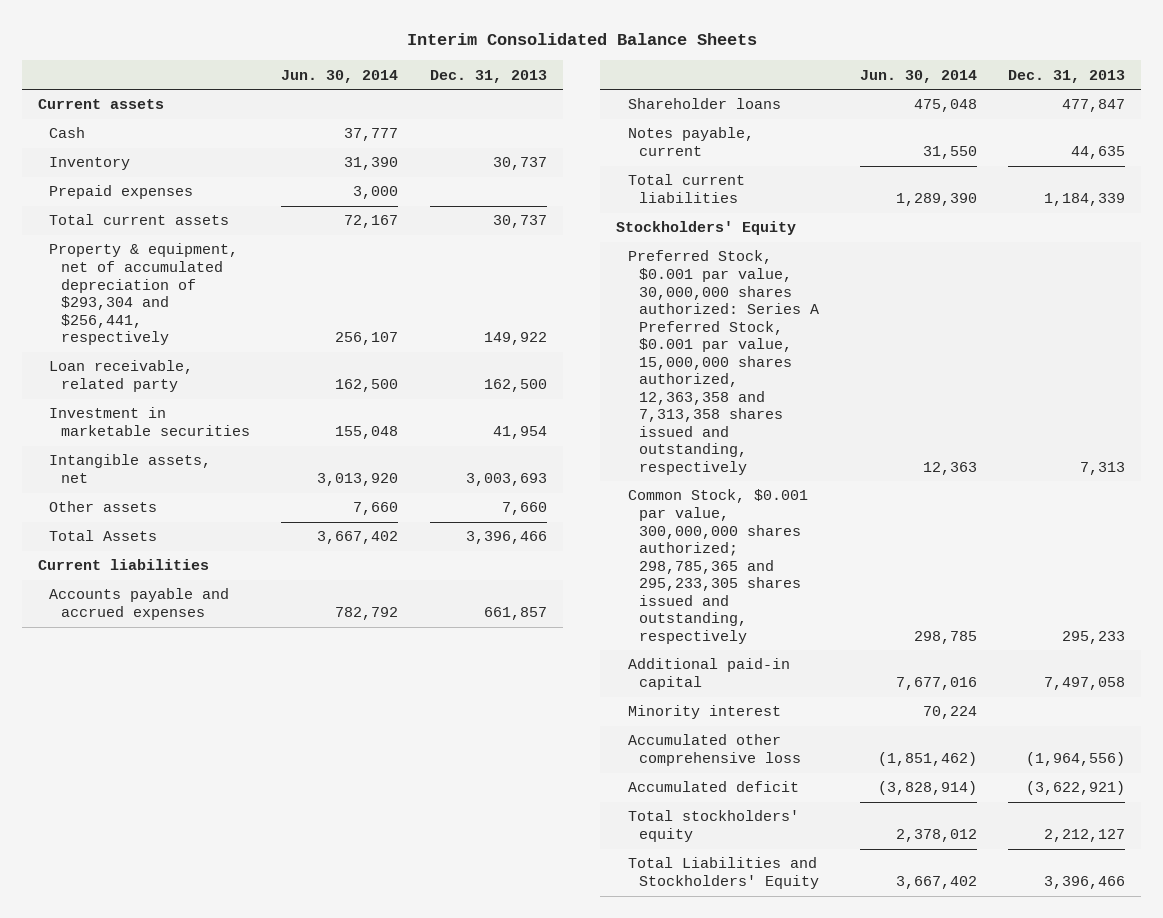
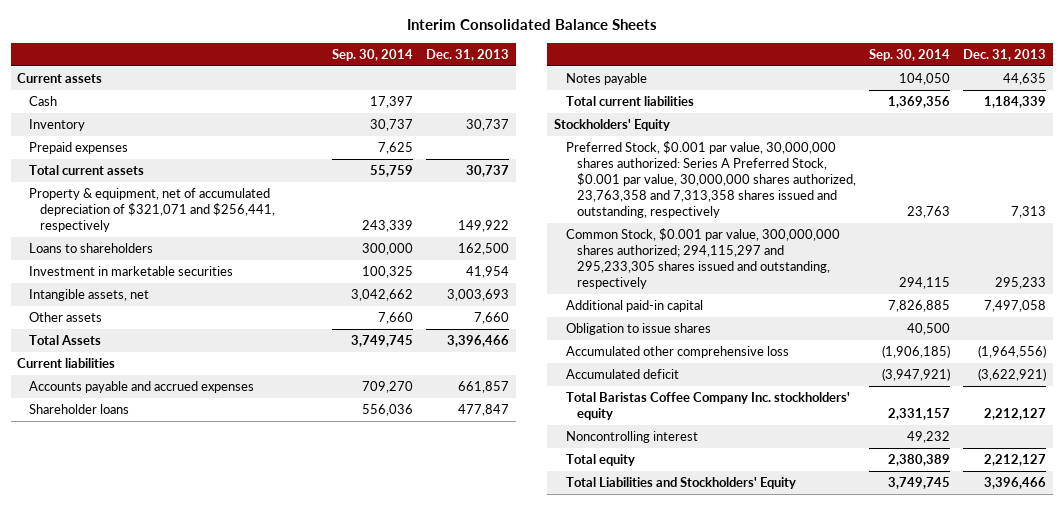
[281,69,399,83] Jun. 30, 2014 -> none
none -> [332,48,414,61] Sep. 30, 2014
[49,243,239,346] Property & equipment, net of accumulated depreciation of $293,304 and $256,441, respectively -> [28,188,276,233] Property & equipment, net of accumulated depreciation of $321,071 and $256,441, respectively
[49,360,194,392] Loan receivable, related party -> [28,243,153,254] Loans to shareholders
[627,127,754,156] Notes payable, current -> [565,73,647,86] Notes payable
[627,250,819,475] Preferred Stock, $0.001 par value, 30,000,000 shares authorized: Series A Preferred Stock, $0.001 par value, 15,000,000 shares authorized, 12,363,358 and 7,313,358 shares issued and outstanding, respectively -> [565,141,857,219] Preferred Stock, $0.001 par value, 30,000,000 shares authorized: Series A Preferred Stock, $0.001 par value, 30,000,000 shares authorized, 23,763,358 and 7,313,358 shares issued and outstanding, respectively
[627,489,808,644] Common Stock, $0.001 par value, 300,000,000 shares authorized; 298,785,365 and 295,233,305 shares issued and outstanding, respectively -> [565,228,840,290] Common Stock, $0.001 par value, 300,000,000 shares authorized; 294,115,297 and 295,233,305 shares issued and outstanding, respectively
[627,705,781,720] Minority interest -> none
none -> [565,323,711,336] Obligation to issue shares
none -> [565,392,850,421] Total Baristas Coffee Company Inc. stockholders' equity
none -> [565,431,698,444] Noncontrolling interest
[627,810,799,842] Total stockholders' equity -> [565,454,635,467] Total equity

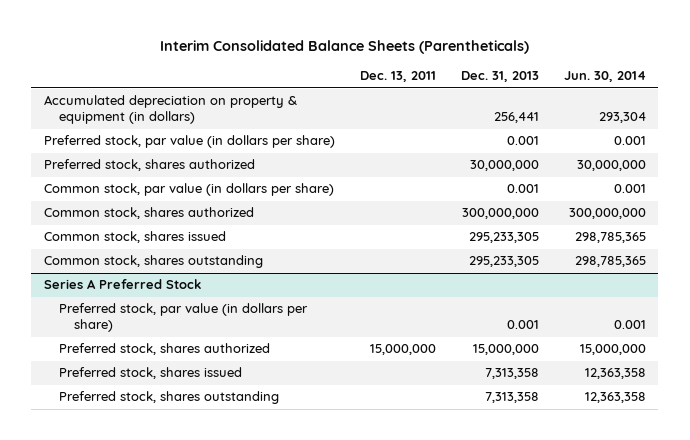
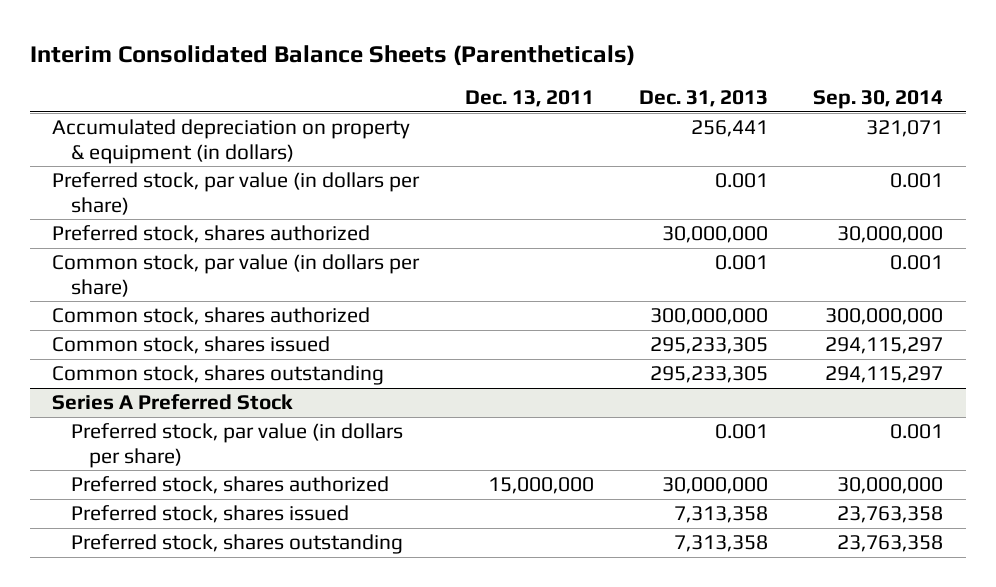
[563,71,646,83] Jun. 30, 2014 -> none
none -> [813,90,944,110] Sep. 30, 2014
[472,344,539,356] 15,000,000 -> [662,477,769,495] 30,000,000

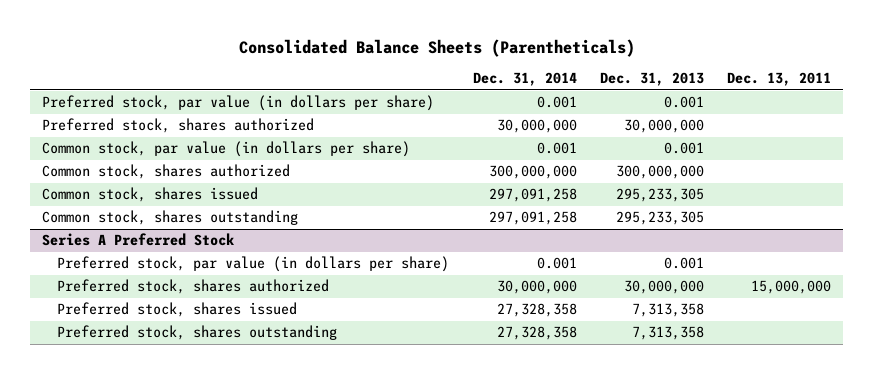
[29,44,635,66] Interim Consolidated Balance Sheets (Parentheticals) -> [238,38,635,57] Consolidated Balance Sheets (Parentheticals)
[813,90,944,110] Sep. 30, 2014 -> none
none -> [472,72,577,87] Dec. 31, 2014
[52,119,411,164] Accumulated depreciation on property & equipment (in dollars) -> none

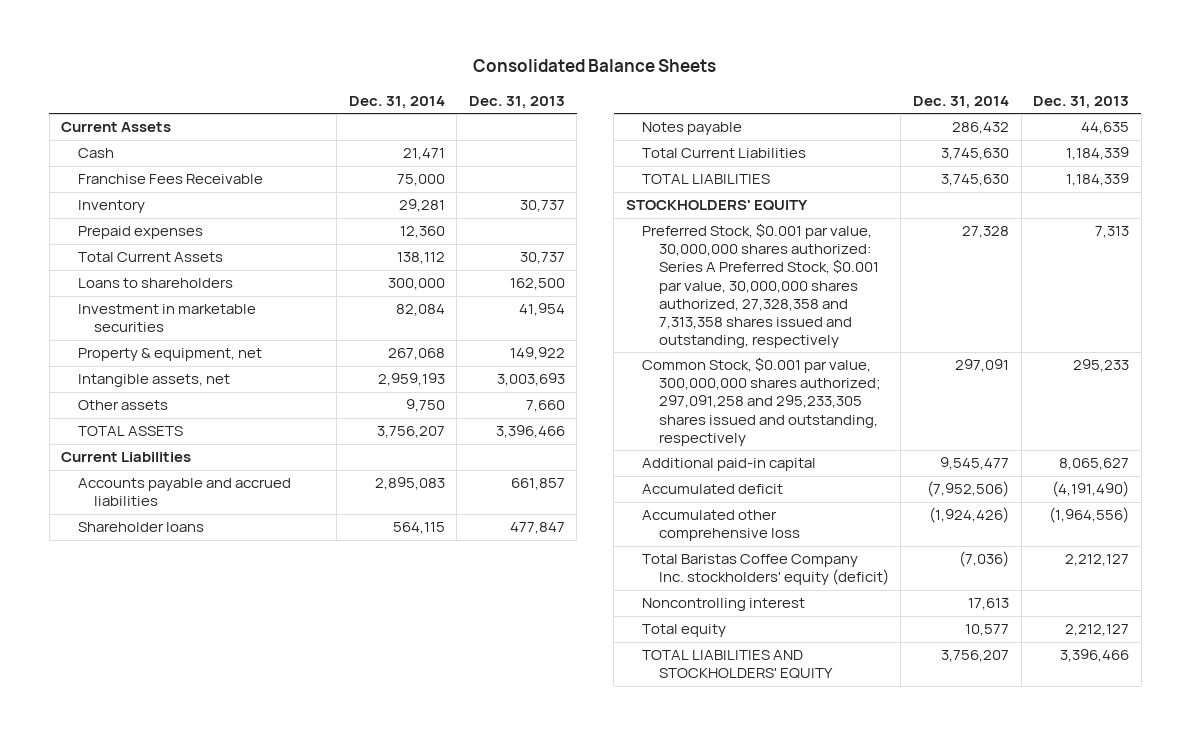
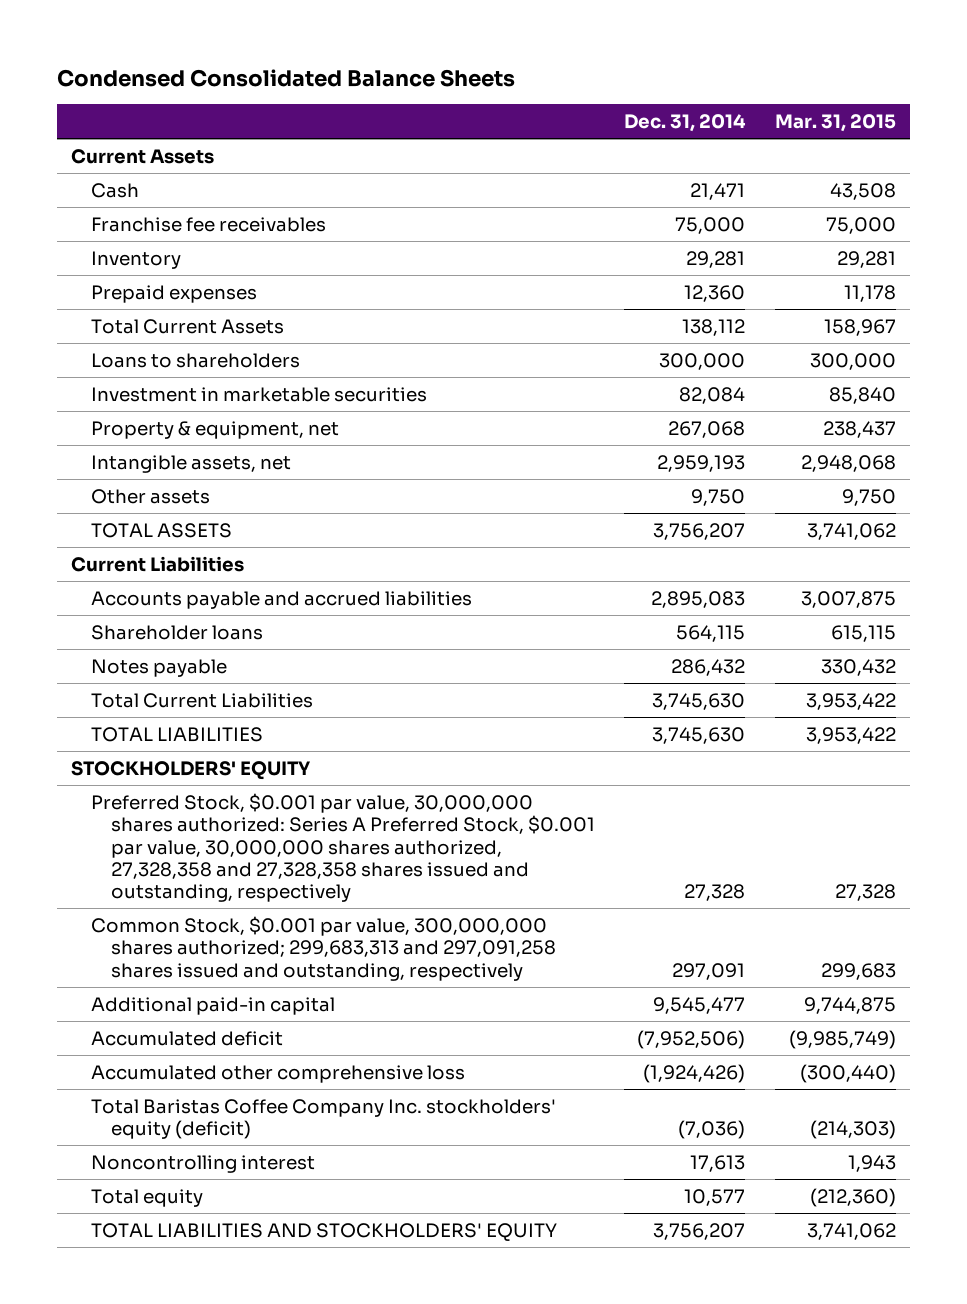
[473,59,717,73] Consolidated Balance Sheets -> [56,68,515,87] Condensed Consolidated Balance Sheets
[468,95,565,109] Dec. 31, 2013 -> none
none -> [774,114,896,133] Mar. 31, 2015
[77,174,263,185] Franchise Fees Receivable -> none
none -> [91,216,327,232] Franchise fee receivables
[642,223,879,348] Preferred Stock, $0.001 par value, 30,000,000 shares authorized: Series A Preferred Stock, $0.001 par value, 30,000,000 shares authorized, 27,328,358 and 7,313,358 shares issued and outstanding, respectively -> [91,792,596,903] Preferred Stock, $0.001 par value, 30,000,000 shares authorized: Series A Preferred Stock, $0.001 par value, 30,000,000 shares authorized, 27,328,358 and 27,328,358 shares issued and outstanding, respectively
[642,357,881,446] Common Stock, $0.001 par value, 300,000,000 shares authorized; 297,091,258 and 295,233,305 shares issued and outstanding, respectively -> [91,915,557,981] Common Stock, $0.001 par value, 300,000,000 shares authorized; 299,683,313 and 297,091,258 shares issued and outstanding, respectively

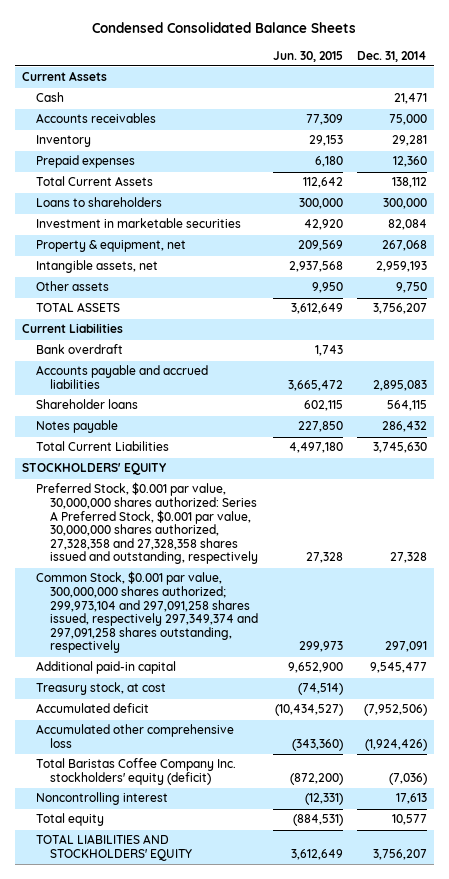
[774,114,896,133] Mar. 31, 2015 -> none
none -> [272,50,343,62] Jun. 30, 2015
[91,216,327,232] Franchise fee receivables -> [36,113,157,124] Accounts receivables
none -> [36,344,124,355] Bank overdraft
[91,726,264,742] TOTAL LIABILITIES -> none
[91,915,557,981] Common Stock, $0.001 par value, 300,000,000 shares authorized; 299,683,313 and 297,091,258 shares issued and outstanding, respectively -> [36,571,259,654] Common Stock, $0.001 par value, 300,000,000 shares authorized; 299,973,104 and 297,091,258 shares issued, respectively 297,349,374 and 297,091,258 shares outstanding, respectively
none -> [36,682,167,696] Treasury stock, at cost

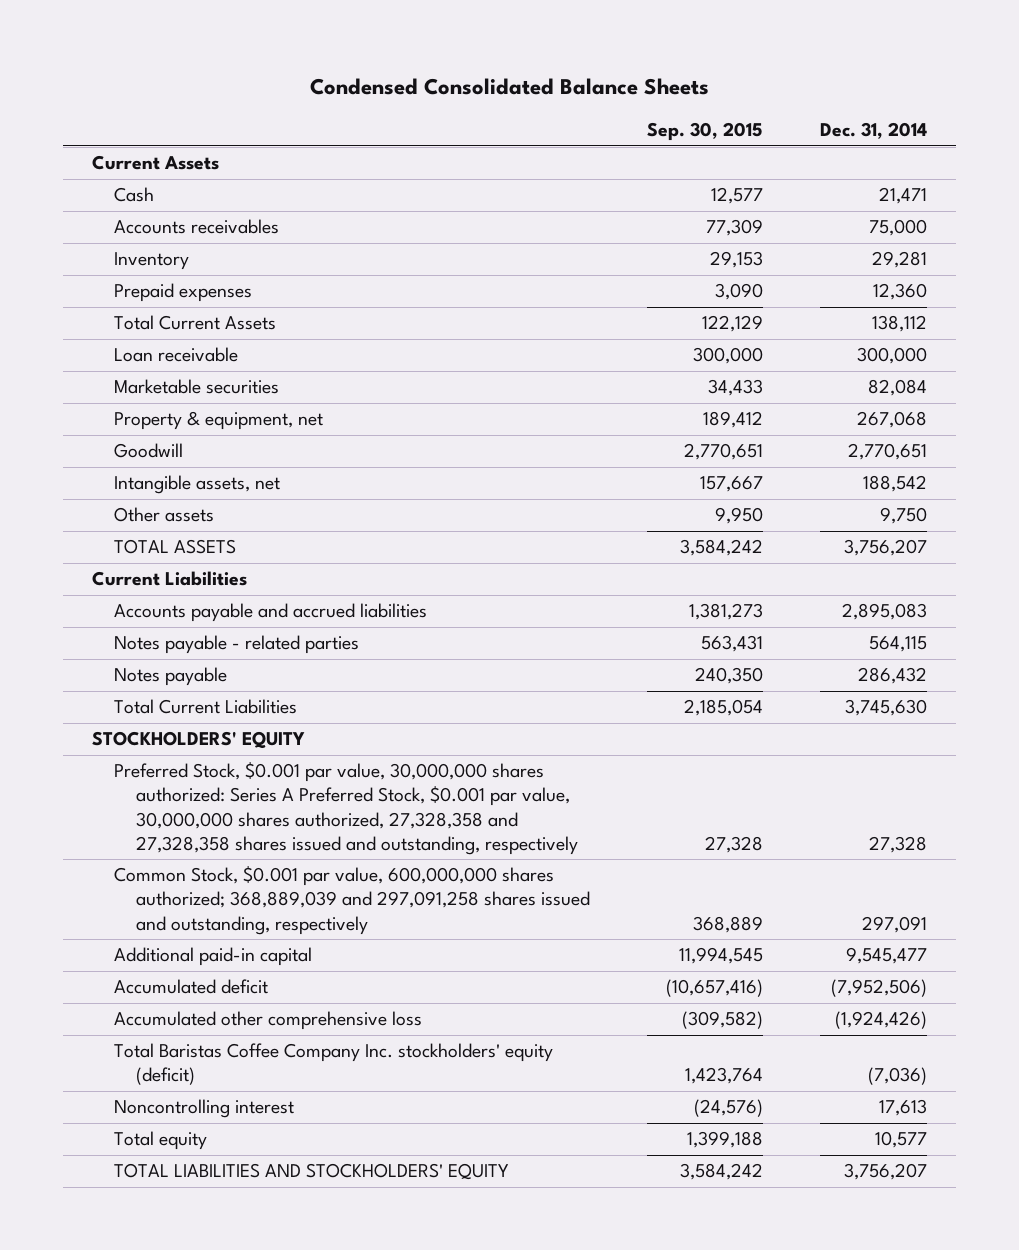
[272,50,343,62] Jun. 30, 2015 -> none
none -> [647,122,764,142] Sep. 30, 2015
[36,197,163,208] Loans to shareholders -> [114,347,239,363] Loan receivable
[36,218,242,229] Investment in marketable securities -> [114,379,280,395] Marketable securities
none -> [114,443,184,459] Goodwill
[375,261,427,273] 2,959,193 -> [863,475,928,493] 188,542
[36,344,124,355] Bank overdraft -> none
[36,399,139,410] Shareholder loans -> [114,635,360,655] Notes payable - related parties
[36,571,259,654] Common Stock, $0.001 par value, 300,000,000 shares authorized; 299,973,104 and 297,091,258 shares issued, respectively 297,349,374 and 297,091,258 shares outstanding, respectively -> [114,866,591,935] Common Stock, $0.001 par value, 600,000,000 shares authorized; 368,889,039 and 297,091,258 shares issued and outstanding, respectively
[36,682,167,696] Treasury stock, at cost -> none

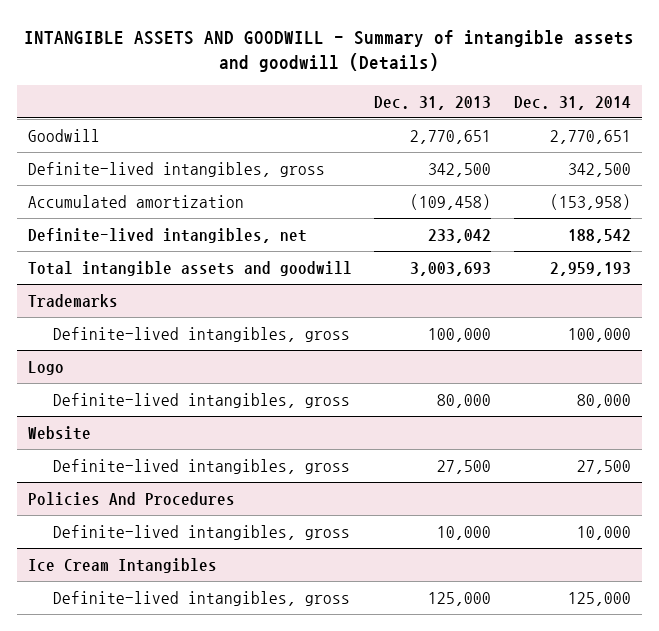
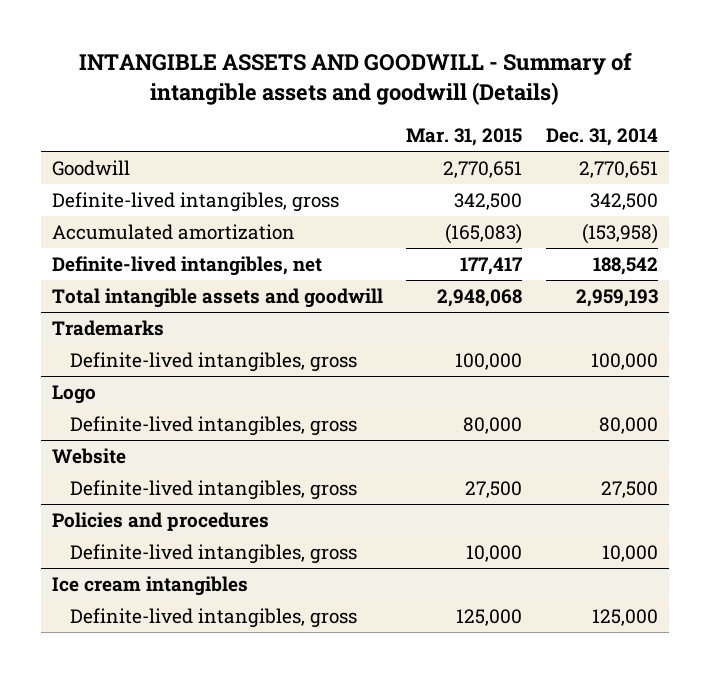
[374,95,492,110] Dec. 31, 2013 -> none
none -> [406,127,523,146] Mar. 31, 2015
[27,491,235,506] Policies And Procedures -> [52,511,270,531] Policies and procedures
[27,557,217,573] Ice Cream Intangibles -> [52,575,249,596] Ice cream intangibles

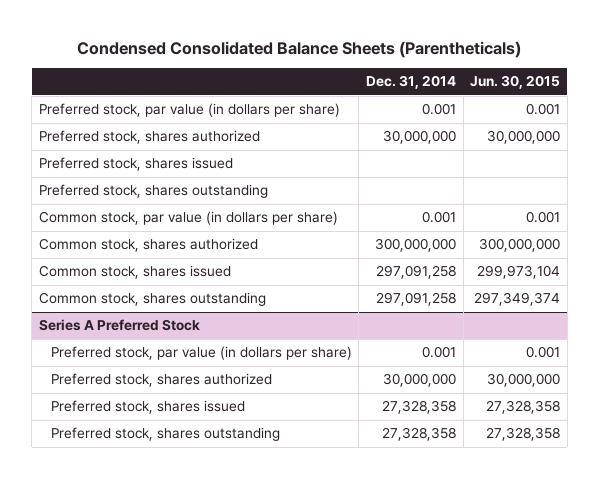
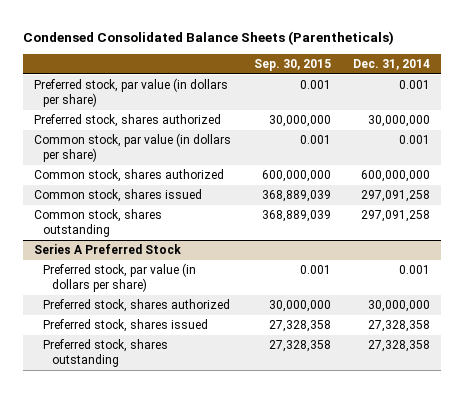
[470,75,561,90] Jun. 30, 2015 -> none
none -> [253,58,331,71] Sep. 30, 2015
[38,157,233,172] Preferred stock, shares issued -> none
[38,184,268,199] Preferred stock, shares outstanding -> none
[374,238,456,253] 300,000,000 -> [360,170,430,183] 600,000,000

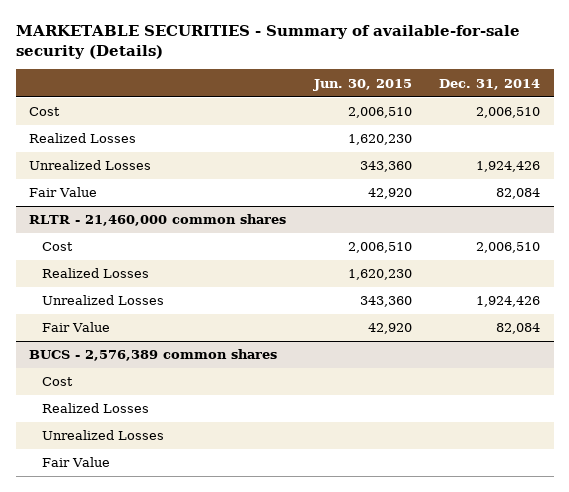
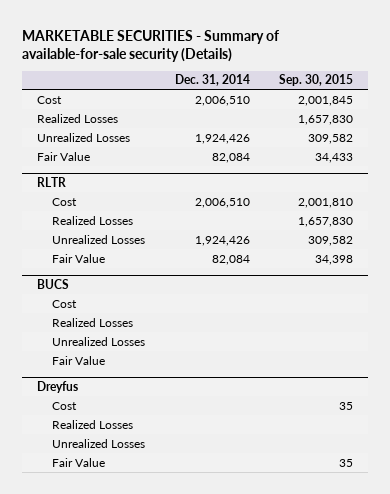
[312,78,412,91] Jun. 30, 2015 -> none
none -> [279,74,354,87] Sep. 30, 2015
[29,214,287,227] RLTR - 21,460,000 common shares -> [37,176,67,187] RLTR
[29,349,278,362] BUCS - 2,576,389 common shares -> [37,278,70,289] BUCS
none -> [37,380,79,393] Dreyfus
none -> [52,401,78,410] Cost
none -> [52,419,134,429] Realized Losses
none -> [52,438,146,448] Unrealized Losses
none -> [52,457,106,467] Fair Value

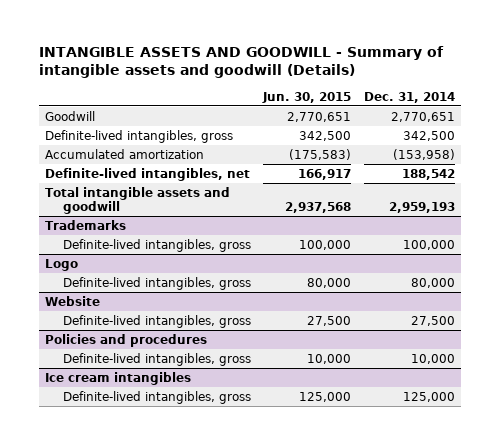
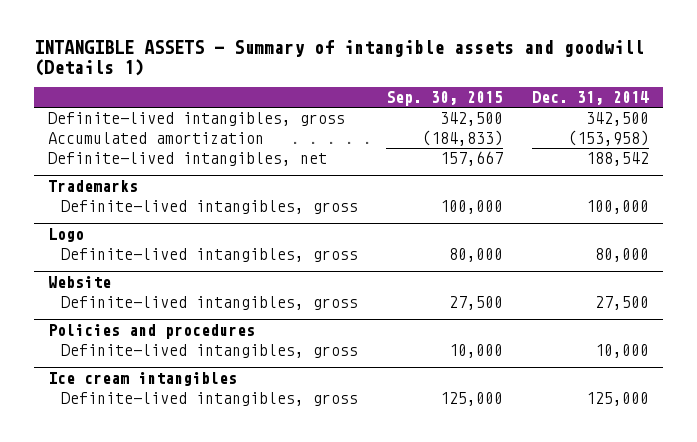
[38,45,444,79] INTANGIBLE ASSETS AND GOODWILL - Summary of intangible assets and goodwill (Details) -> [33,39,644,77] INTANGIBLE ASSETS - Summary of intangible assets and goodwill (Details 1)
[262,91,352,103] Jun. 30, 2015 -> none
none -> [386,91,504,107] Sep. 30, 2015
[45,110,96,121] Goodwill -> none
[45,186,231,215] Total intangible assets and goodwill -> none

